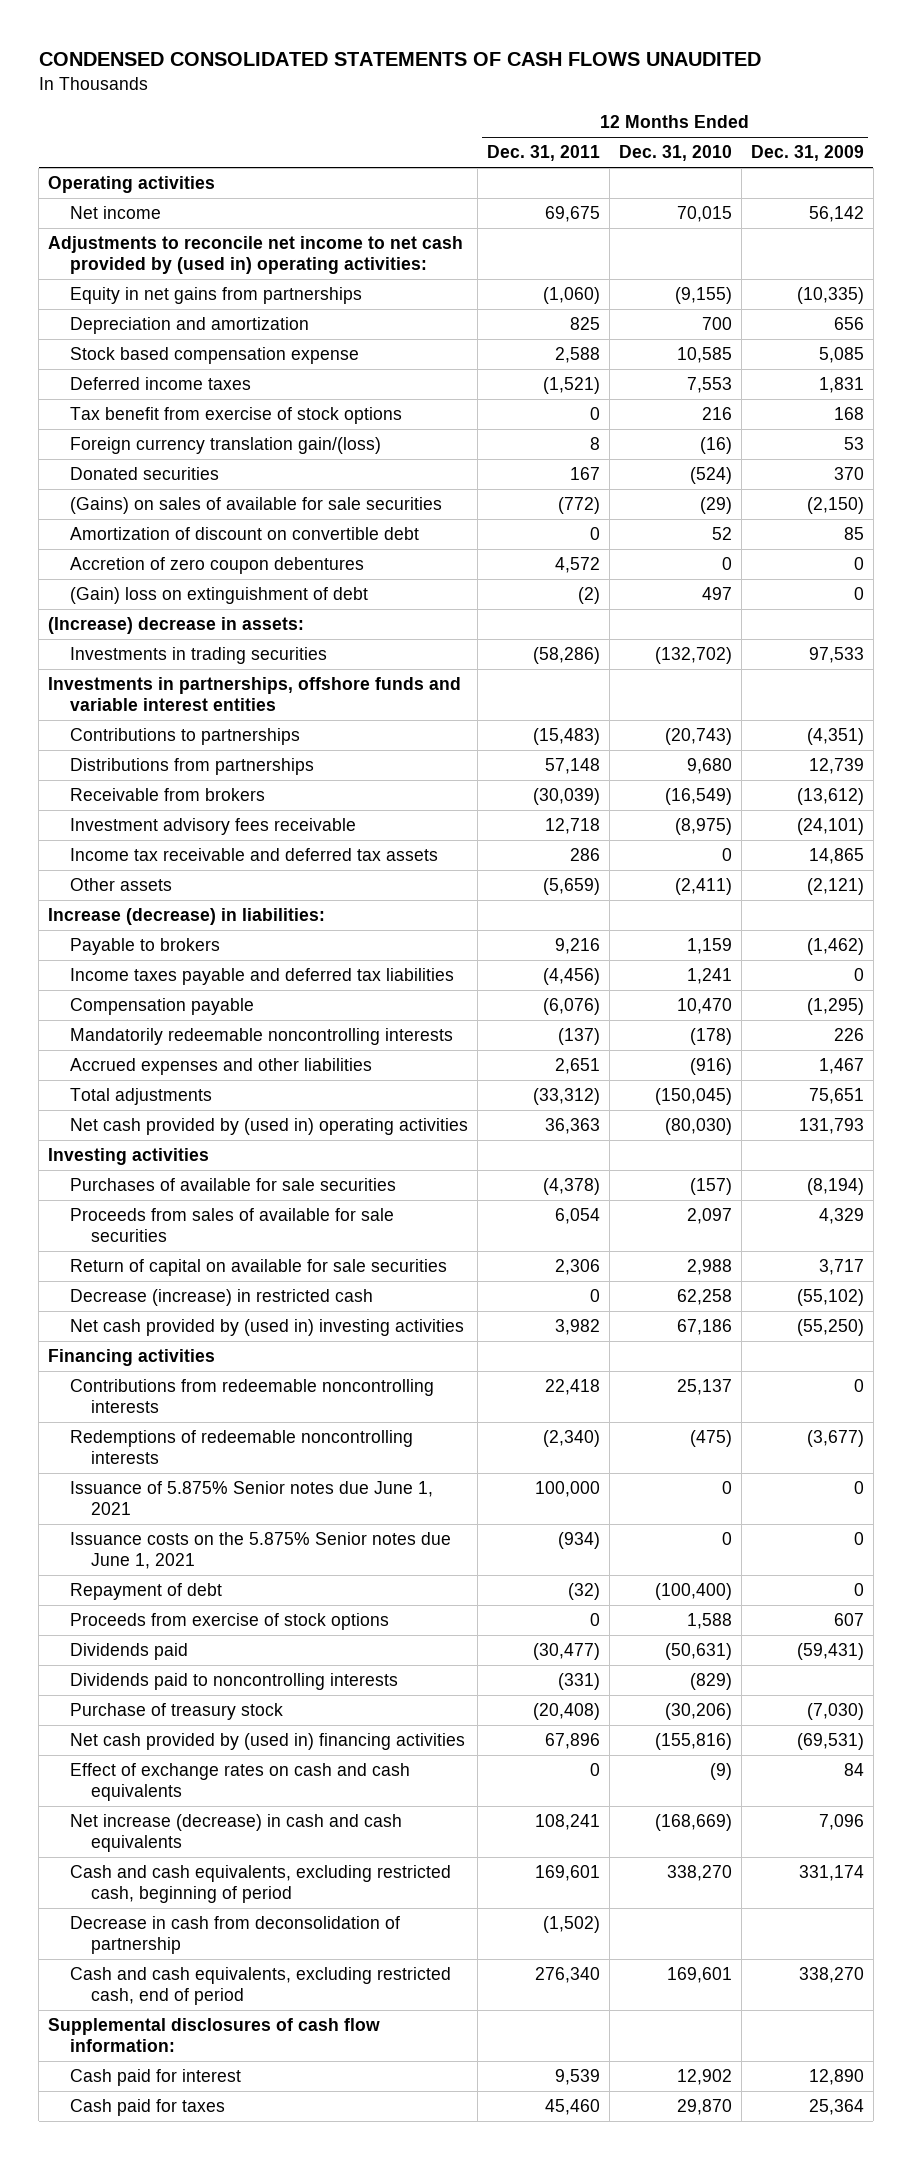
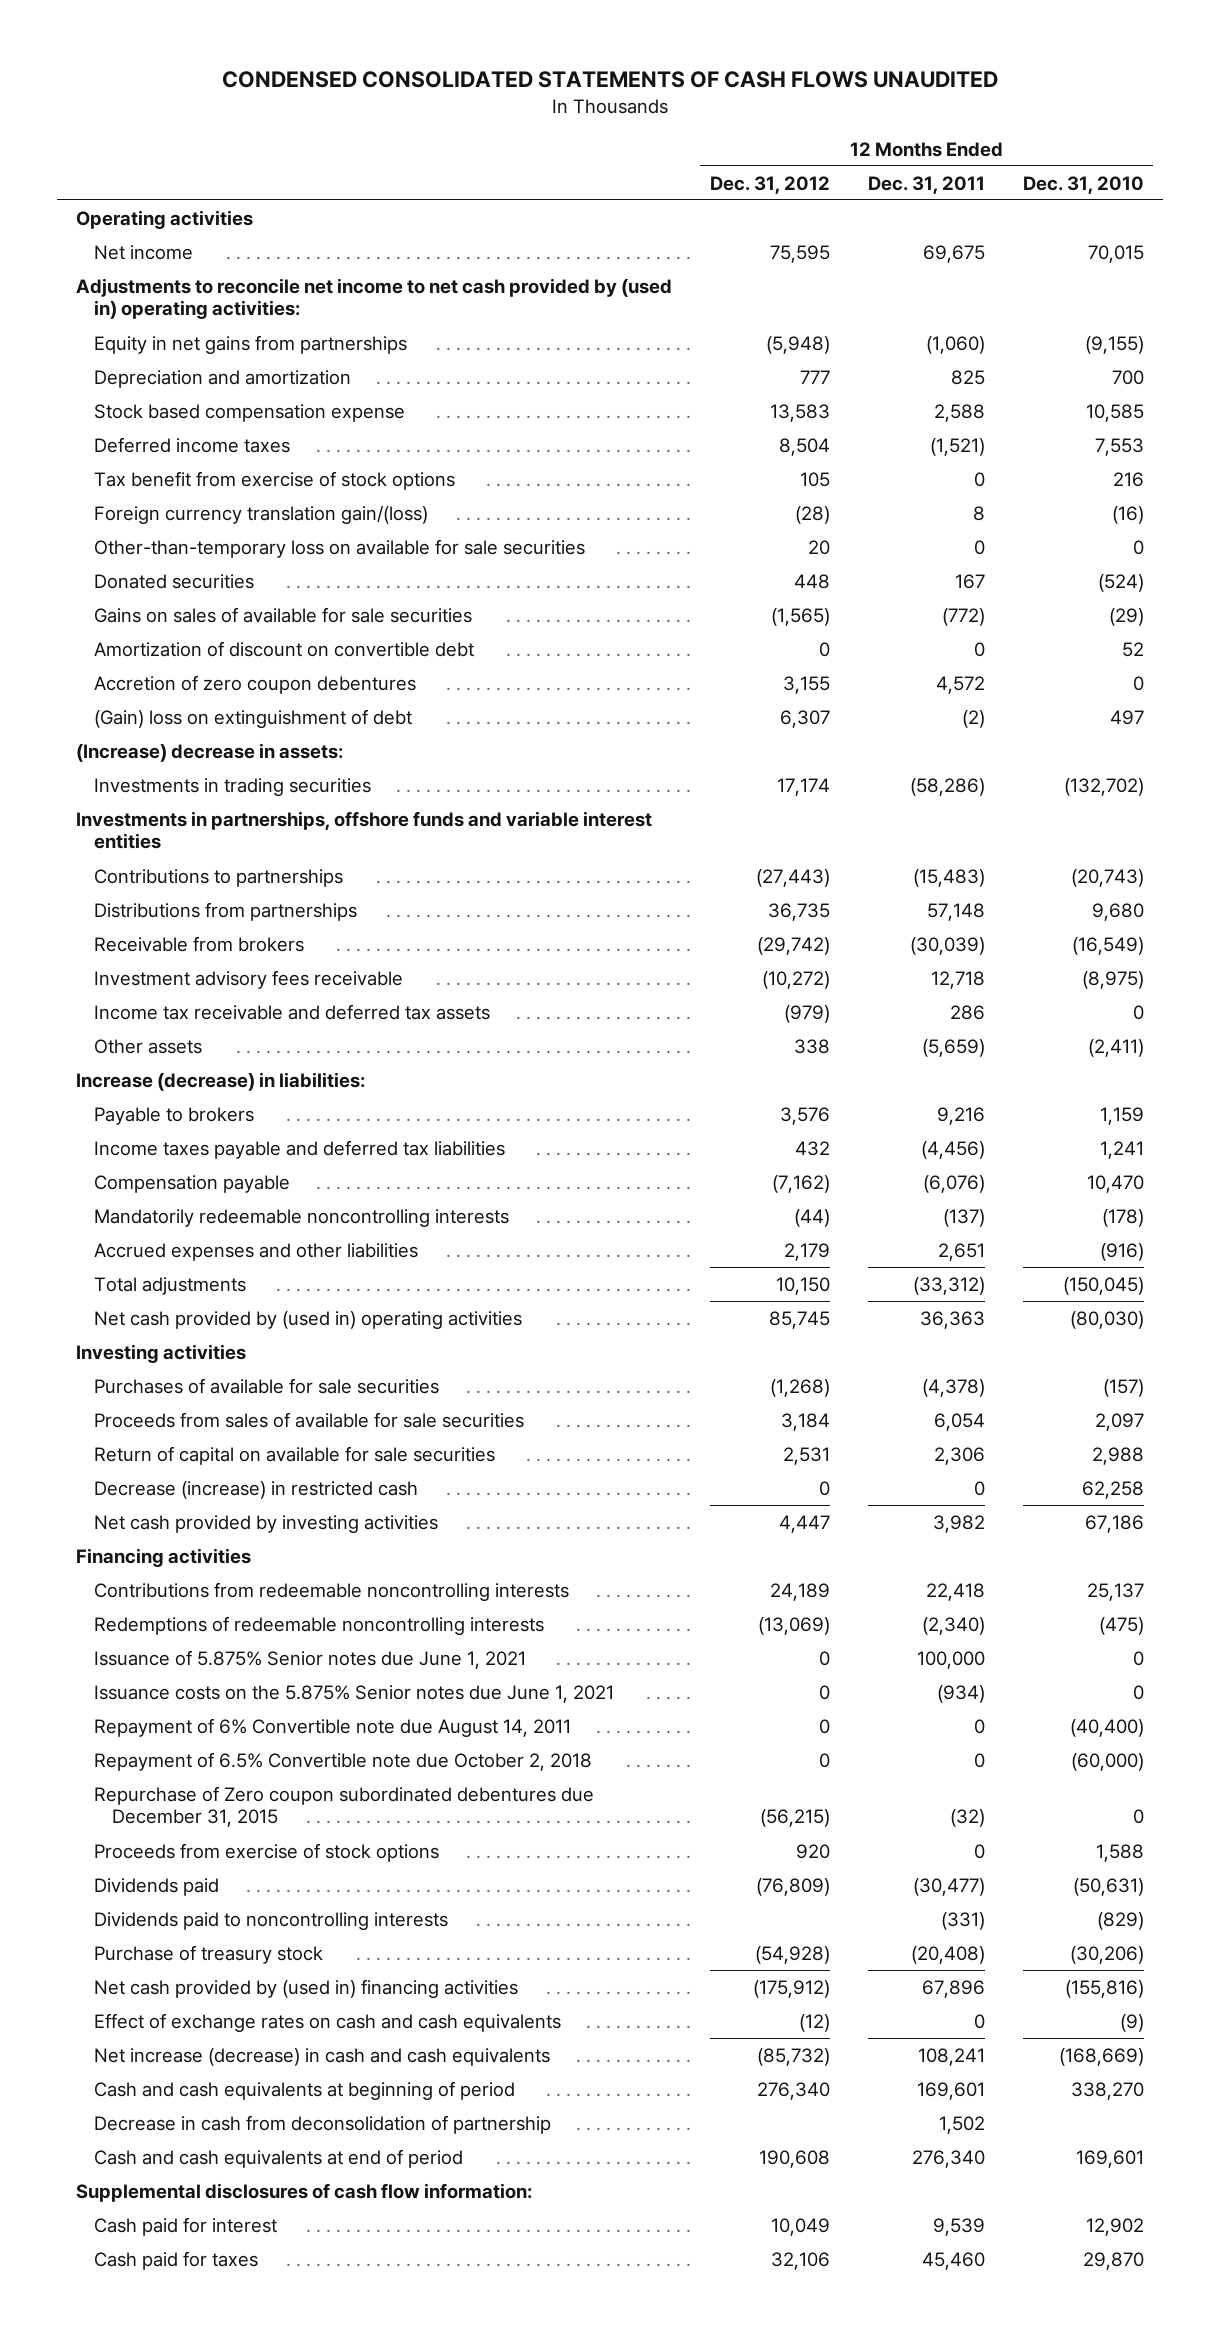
[750,145,864,162] Dec. 31, 2009 -> none
none -> [709,175,830,194] Dec. 31, 2012
none -> [94,538,586,558] Other-than-temporary loss on available for sale securities
[69,497,442,515] (Gains) on sales of available for sale securities -> [94,606,473,623] Gains on sales of available for sale securities
[69,1319,464,1337] Net cash provided by (used in) investing activities -> [94,1514,439,1533] Net cash provided by investing activities
[69,1583,222,1601] Repayment of debt -> [94,1717,572,1737] Repayment of 6% Convertible note due August 14, 2011
[567,1583,600,1601] (32) -> [973,1718,985,1734] 0
[654,1583,732,1601] (100,400) -> [1069,1718,1144,1737] (40,400)
none -> [94,1751,593,1771] Repayment of 6.5% Convertible note due October 2, 2018
none -> [94,1785,595,1828] Repurchase of Zero coupon subordinated debentures due December 31, 2015
[69,1865,451,1903] Cash and cash equivalents, excluding restricted cash, beginning of period -> [94,2080,516,2100] Cash and cash equivalents at beginning of period
[542,1916,600,1934] (1,502) -> [938,2115,985,2134] 1,502
[69,1967,451,2005] Cash and cash equivalents, excluding restricted cash, end of period -> [94,2148,464,2168] Cash and cash equivalents at end of period

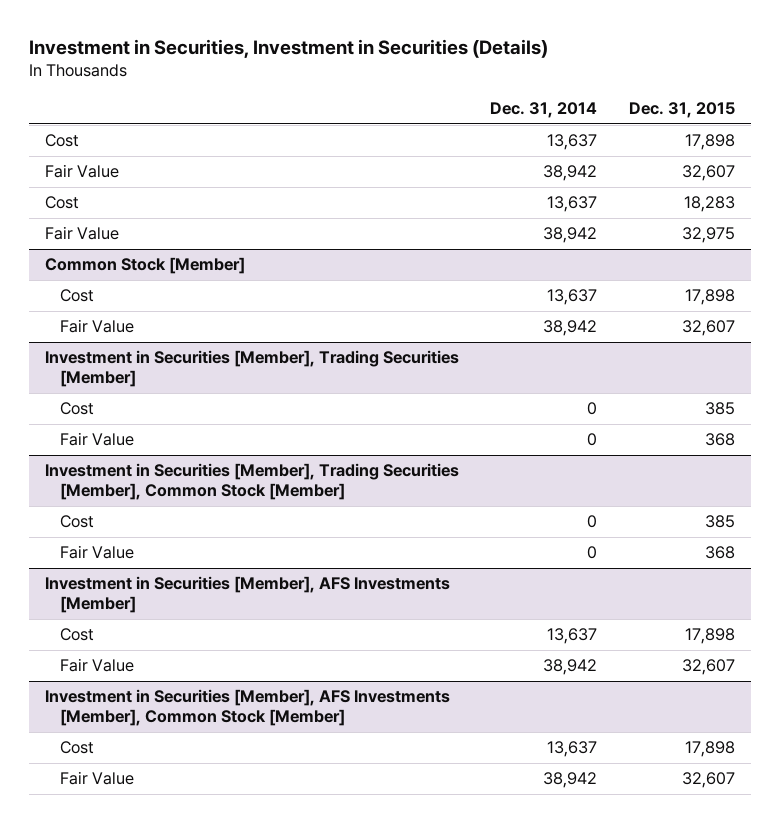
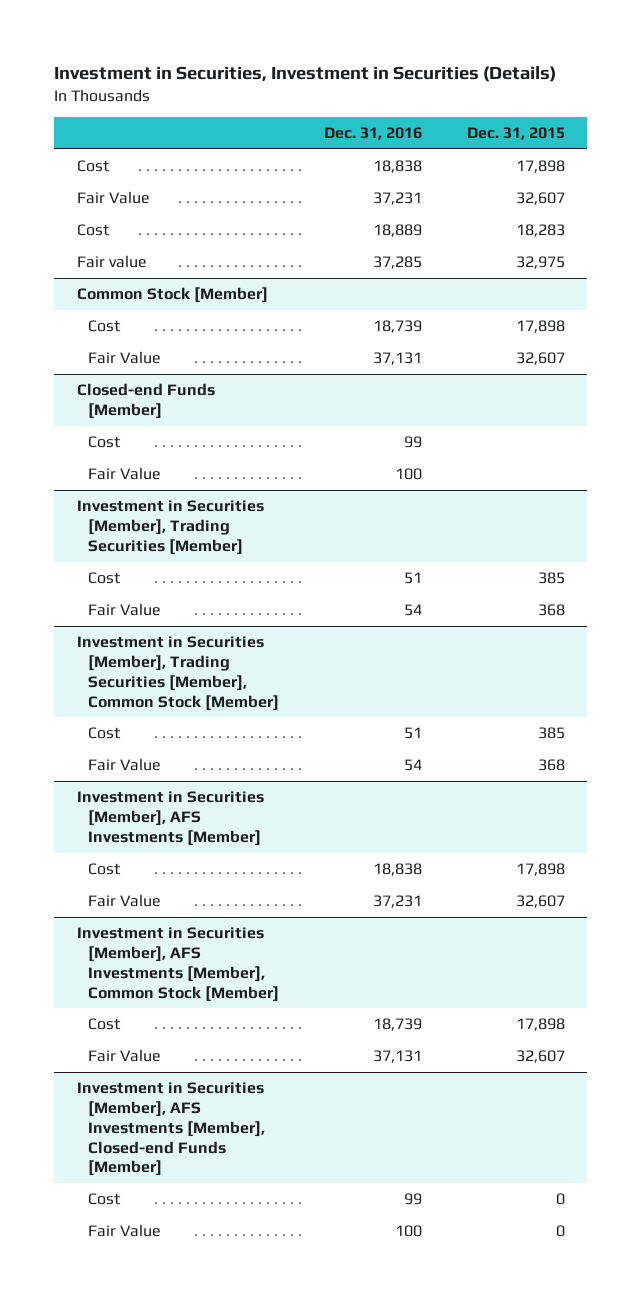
[490,102,598,119] Dec. 31, 2014 -> none
none -> [323,126,422,140] Dec. 31, 2016
[44,226,119,241] Fair Value -> [76,255,147,269] Fair value
none -> [76,383,215,419] Closed-end Funds [Member]
none -> [88,436,122,449] Cost
none -> [88,467,162,481] Fair Value
none -> [76,1082,266,1177] Investment in Securities [Member], AFS Investments [Member], Closed-end Funds [Member]
none -> [88,1193,122,1206] Cost
none -> [88,1224,162,1238] Fair Value

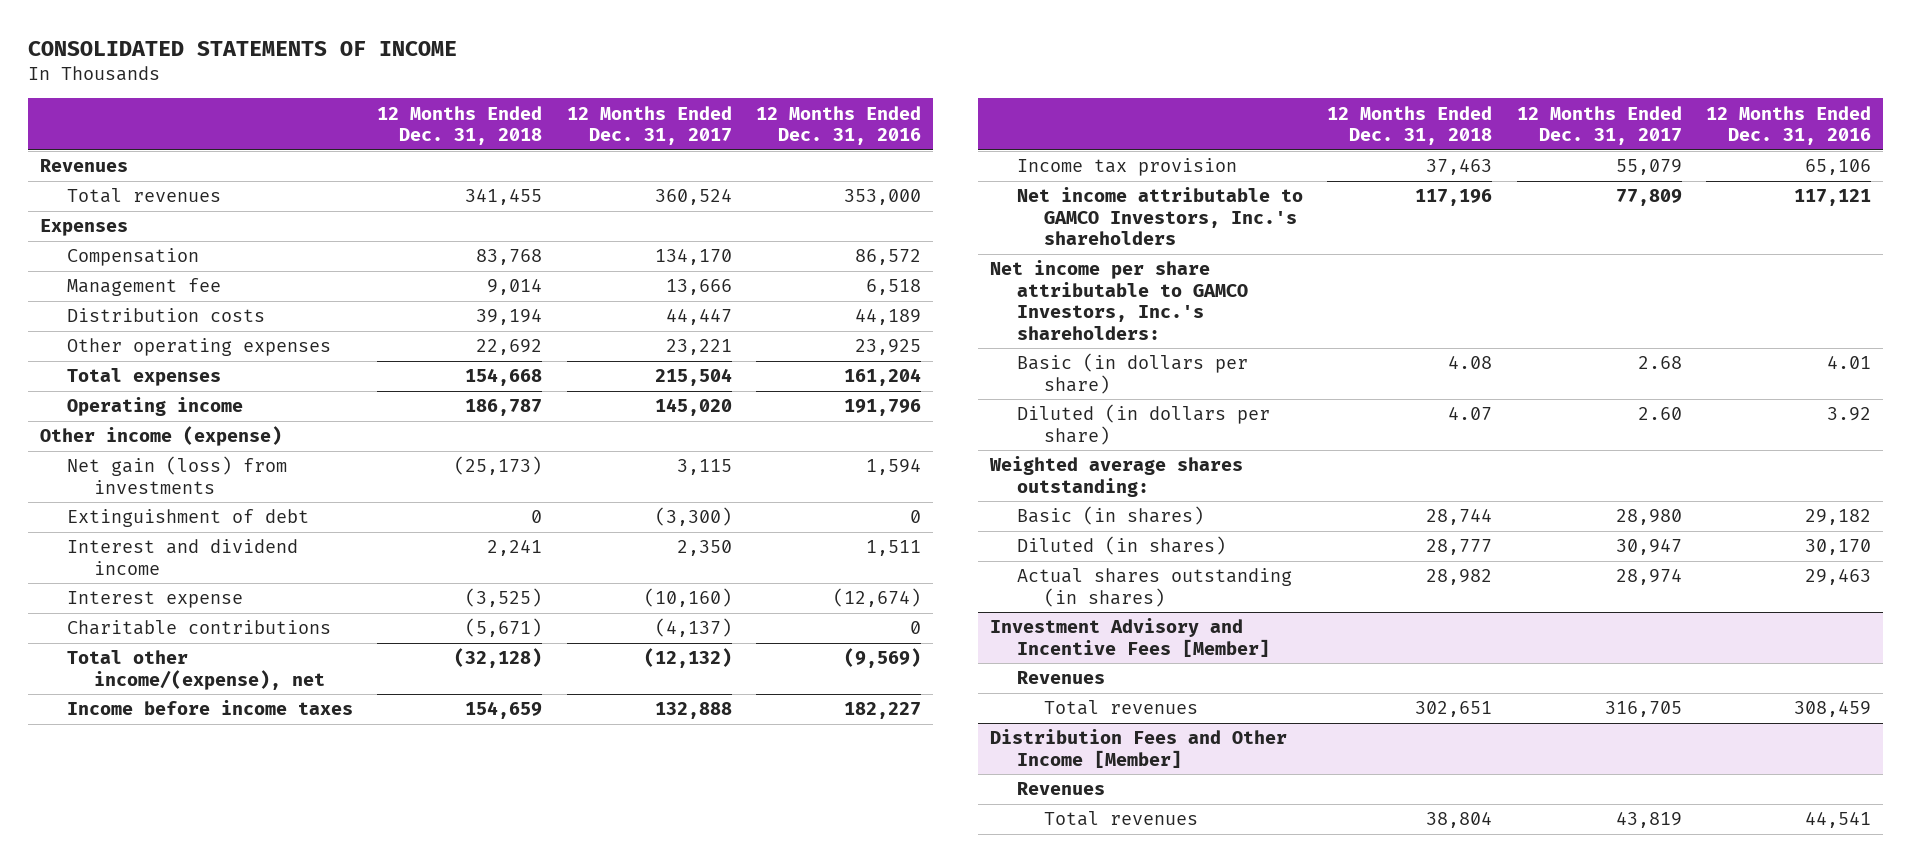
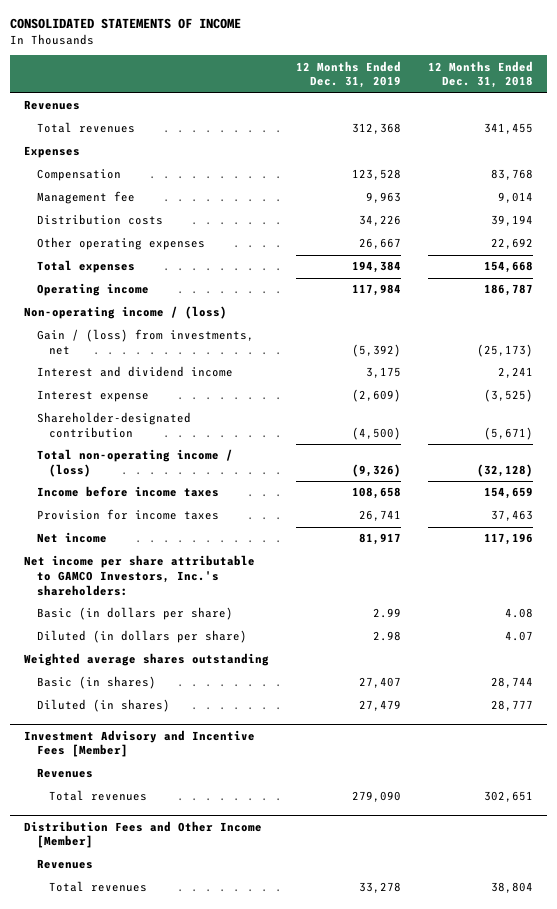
[566,105,732,146] 12 Months Ended Dec. 31, 2017 -> none
[755,105,921,146] 12 Months Ended Dec. 31, 2016 -> none
none -> [296,60,402,89] 12 Months Ended Dec. 31, 2019
[67,509,310,528] Extinguishment of debt -> none
[40,426,283,447] Other income (expense) -> [23,306,227,320] Non-operating income / (loss)
[67,456,288,494] Net gain (loss) from investments -> [36,329,254,356] Gain / (loss) from investments, net
[67,620,332,636] Charitable contributions -> [36,412,191,439] Shareholder-designated contribution
[67,650,326,690] Total other income/(expense), net -> [36,449,233,478] Total non-operating income / (loss)
[1017,158,1238,177] Income tax provision -> [36,509,219,521] Provision for income taxes
[1017,187,1304,246] Net income attributable to GAMCO Investors, Inc.'s shareholders -> [36,532,107,544] Net income
[989,456,1244,497] Weighted average shares outstanding: -> [23,653,269,667] Weighted average shares outstanding
[1017,568,1293,607] Actual shares outstanding (in shares) -> none

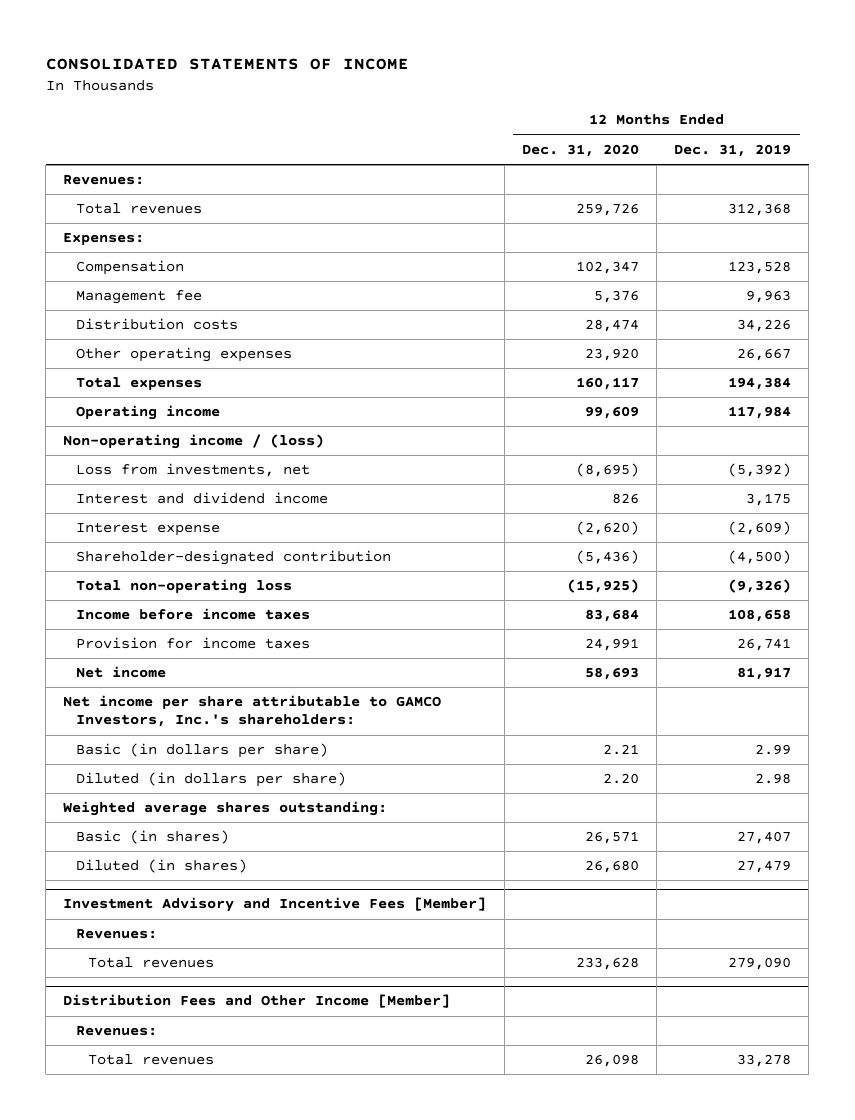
[428,60,534,89] 12 Months Ended Dec. 31, 2018 -> none
none -> [521,143,639,157] Dec. 31, 2020
[23,100,80,111] Revenues -> [63,175,145,186] Revenues:
[23,146,80,159] Expenses -> [63,233,145,246] Expenses:
[36,329,254,356] Gain / (loss) from investments, net -> [75,463,310,478] Loss from investments, net
[36,449,233,478] Total non-operating income / (loss) -> [75,579,292,595] Total non-operating loss
[23,653,269,667] Weighted average shares outstanding -> [63,801,388,817] Weighted average shares outstanding:
[36,768,93,779] Revenues -> [75,929,157,940] Revenues:
[36,859,93,870] Revenues -> [75,1026,157,1037] Revenues:

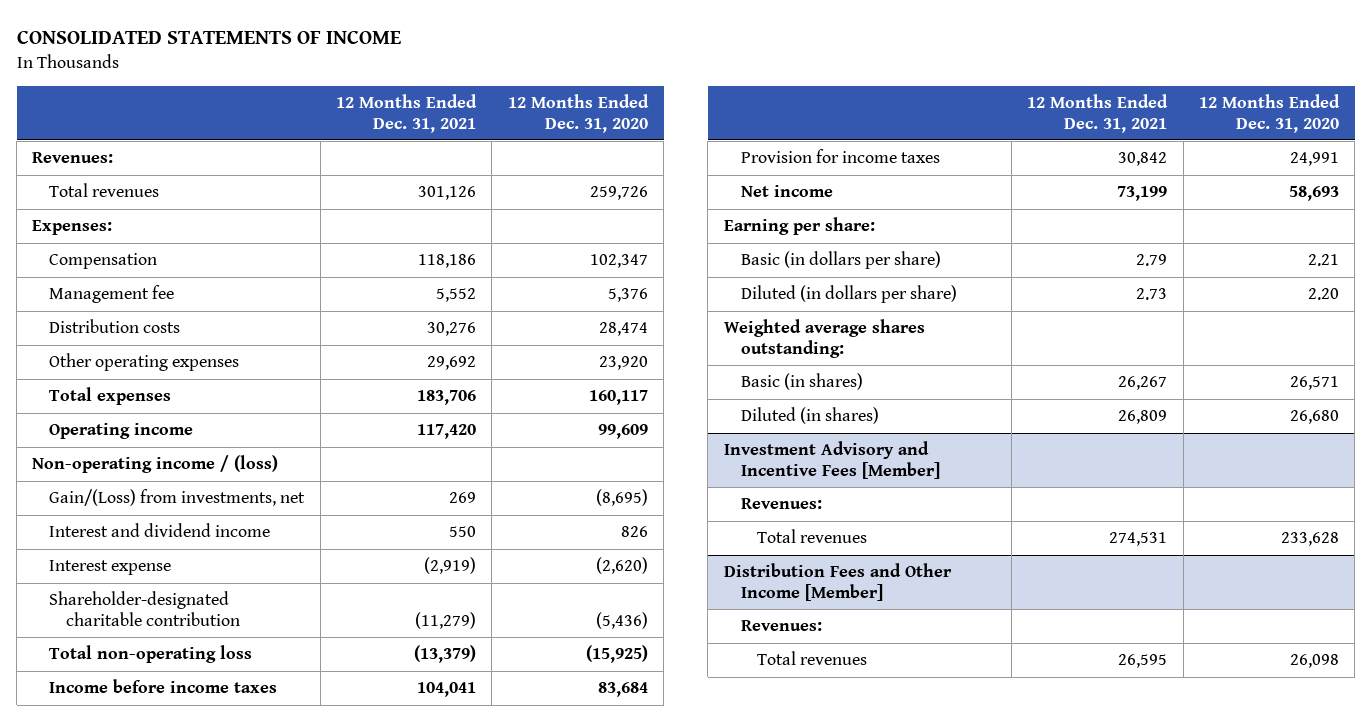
[674,143,792,157] Dec. 31, 2019 -> none
none -> [336,93,478,133] 12 Months Ended Dec. 31, 2021
[75,463,310,478] Loss from investments, net -> [49,489,306,507] Gain/(Loss) from investments, net
[75,550,391,566] Shareholder-designated contribution -> [49,591,241,627] Shareholder-designated charitable contribution
[63,695,442,728] Net income per share attributable to GAMCO Investors, Inc.'s shareholders: -> [723,217,875,236] Earning per share:

